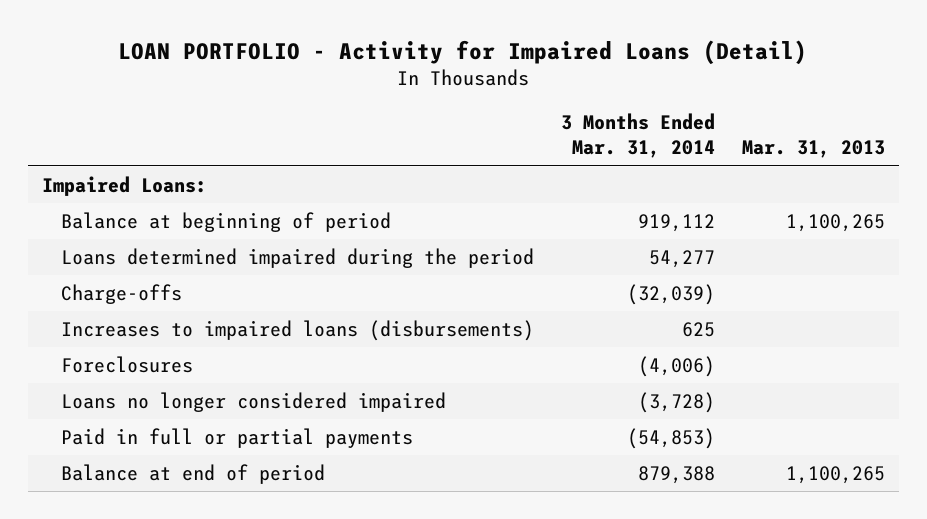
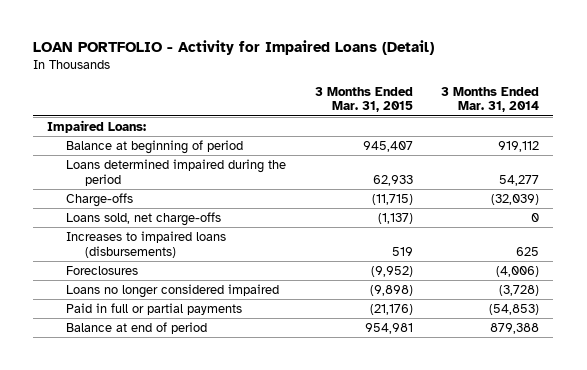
[741,140,885,159] Mar. 31, 2013 -> none
none -> [314,86,413,113] 3 Months Ended Mar. 31, 2015
none -> [66,211,222,226] Loans sold, net charge-offs

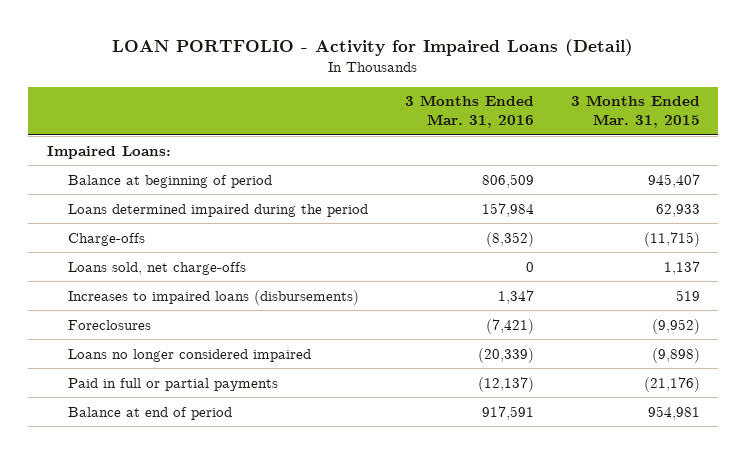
[441,86,540,113] 3 Months Ended Mar. 31, 2014 -> none
none -> [404,95,534,129] 3 Months Ended Mar. 31, 2016
[377,212,413,224] (1,137) -> [663,260,700,275] 1,137

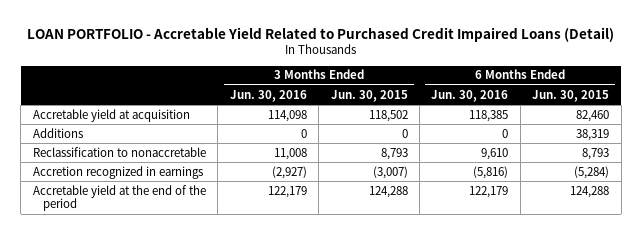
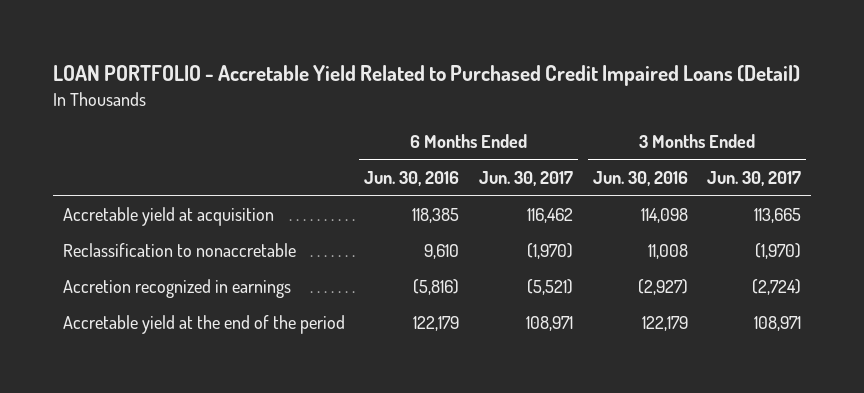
[330,89,408,102] Jun. 30, 2015 -> none
[532,89,610,102] Jun. 30, 2015 -> none
none -> [479,171,574,187] Jun. 30, 2017
none -> [707,171,802,187] Jun. 30, 2017
[32,127,83,138] Additions -> none

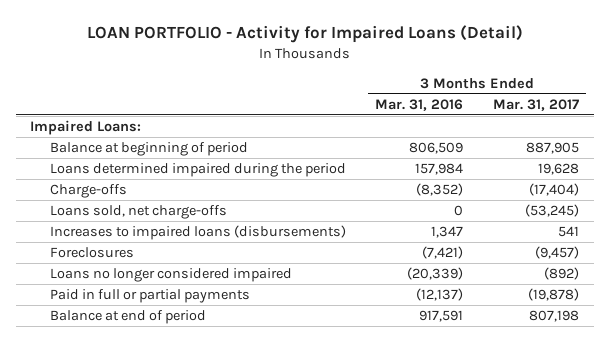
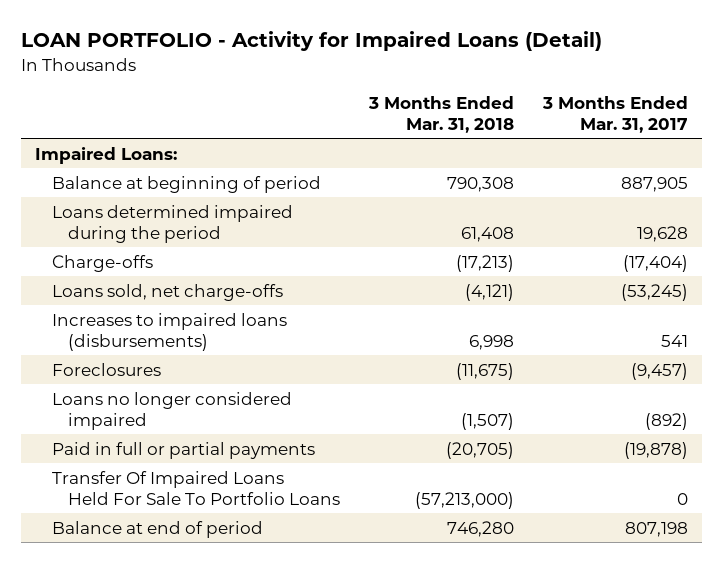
[375,98,464,111] Mar. 31, 2016 -> none
none -> [367,95,514,134] 3 Months Ended Mar. 31, 2018
none -> [51,470,340,506] Transfer Of Impaired Loans Held For Sale To Portfolio Loans

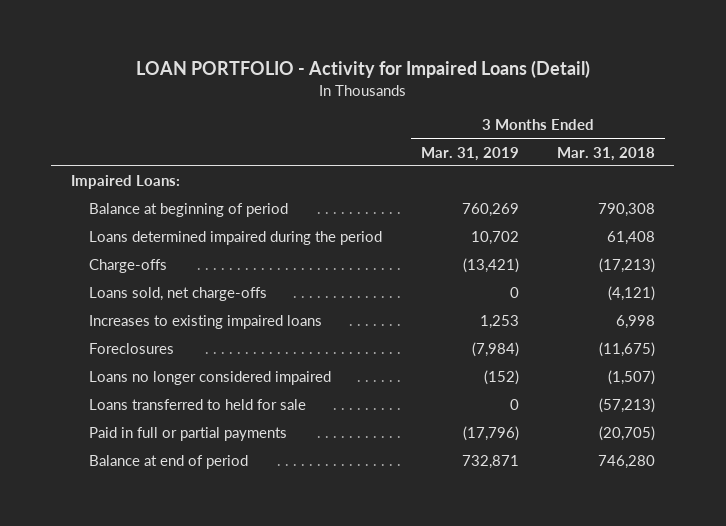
[541,95,688,134] 3 Months Ended Mar. 31, 2017 -> none
none -> [420,146,519,161] Mar. 31, 2019
[51,312,287,352] Increases to impaired loans (disbursements) -> [88,315,322,330] Increases to existing impaired loans
none -> [88,399,306,411] Loans transferred to held for sale
[51,470,340,506] Transfer Of Impaired Loans Held For Sale To Portfolio Loans -> none

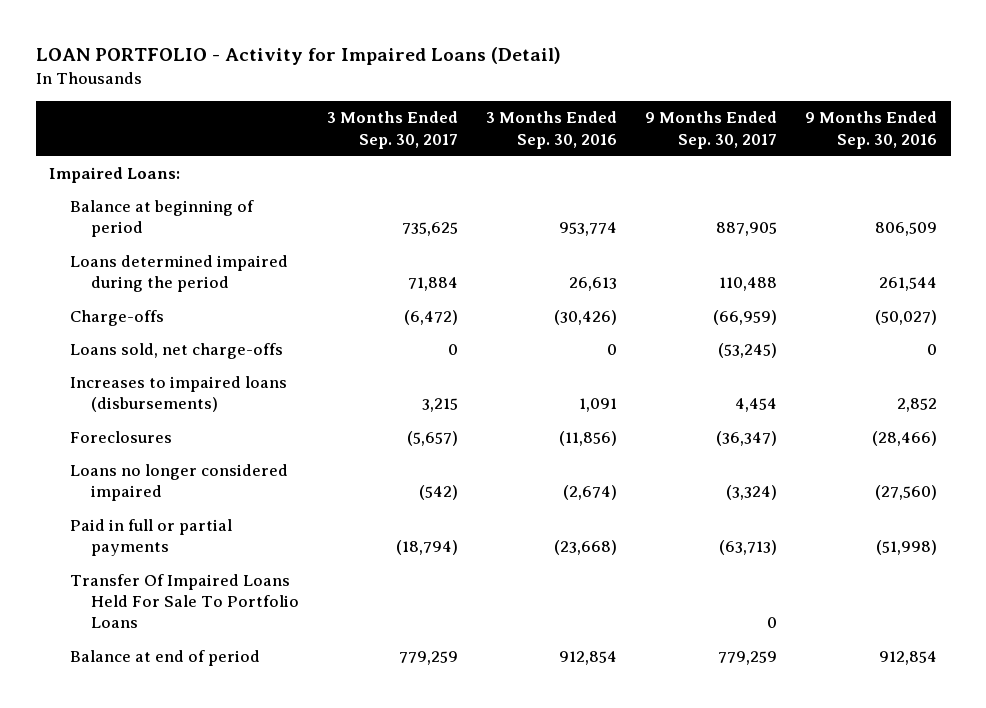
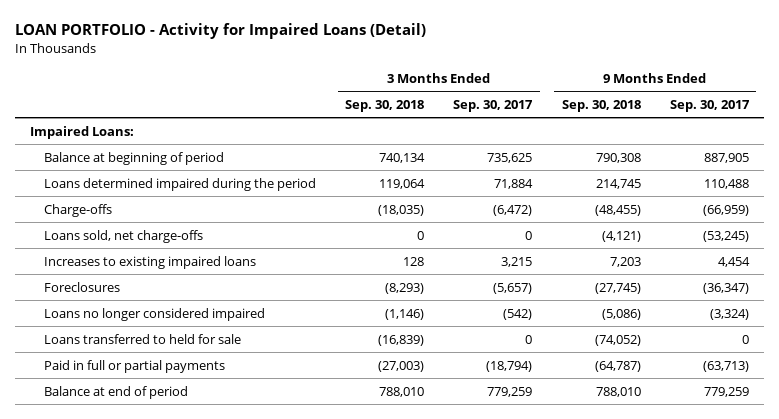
[486,111,618,149] 3 Months Ended Sep. 30, 2016 -> none
[804,111,937,149] 9 Months Ended Sep. 30, 2016 -> none
none -> [345,100,425,113] Sep. 30, 2018
none -> [561,100,641,113] Sep. 30, 2018
[70,375,288,412] Increases to impaired loans (disbursements) -> [43,255,256,269] Increases to existing impaired loans
none -> [43,333,241,344] Loans transferred to held for sale
[70,573,300,629] Transfer Of Impaired Loans Held For Sale To Portfolio Loans -> none

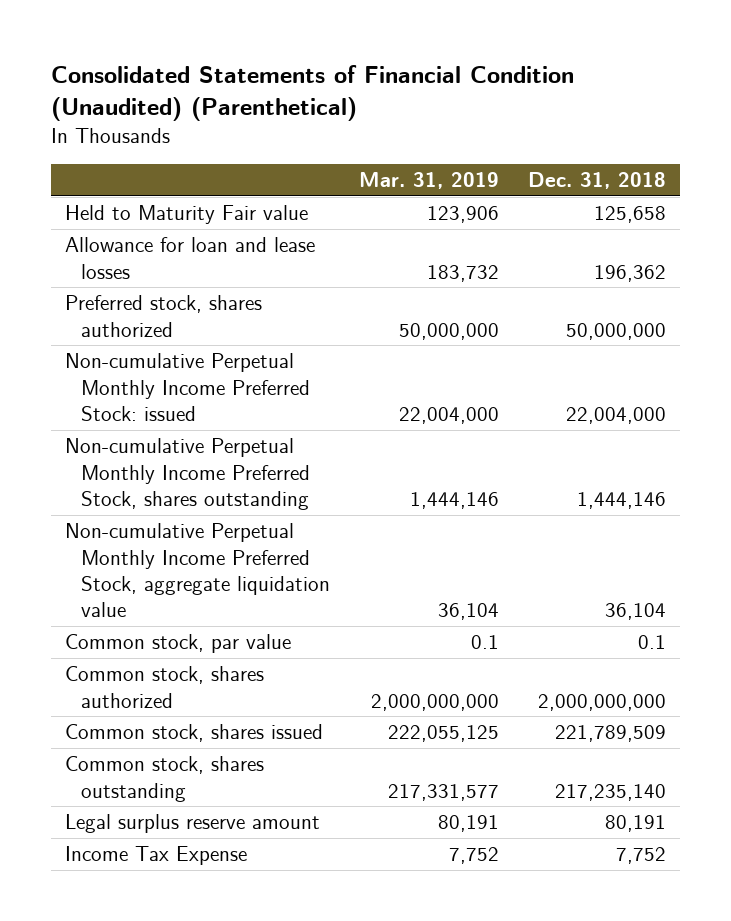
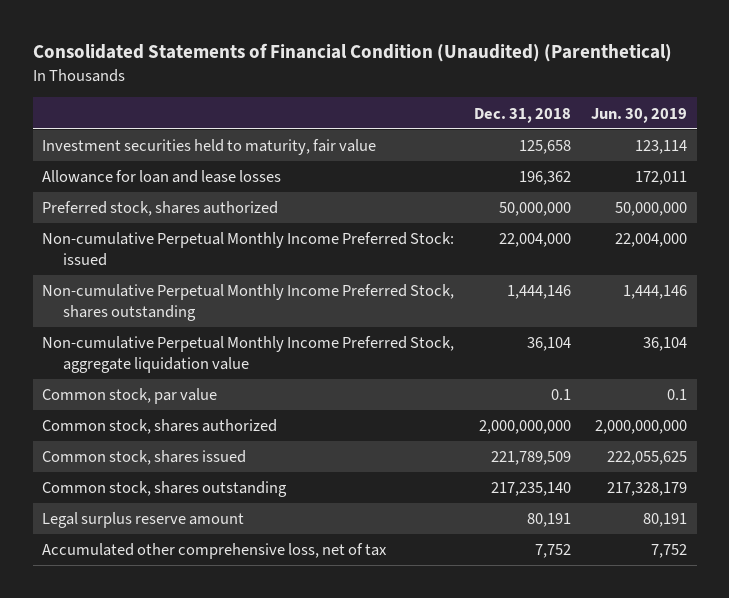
[358,171,499,189] Mar. 31, 2019 -> none
none -> [590,107,687,123] Jun. 30, 2019
[65,205,309,225] Held to Maturity Fair value -> [42,139,377,156] Investment securities held to maturity, fair value
[65,846,248,866] Income Tax Expense -> [42,543,388,560] Accumulated other comprehensive loss, net of tax

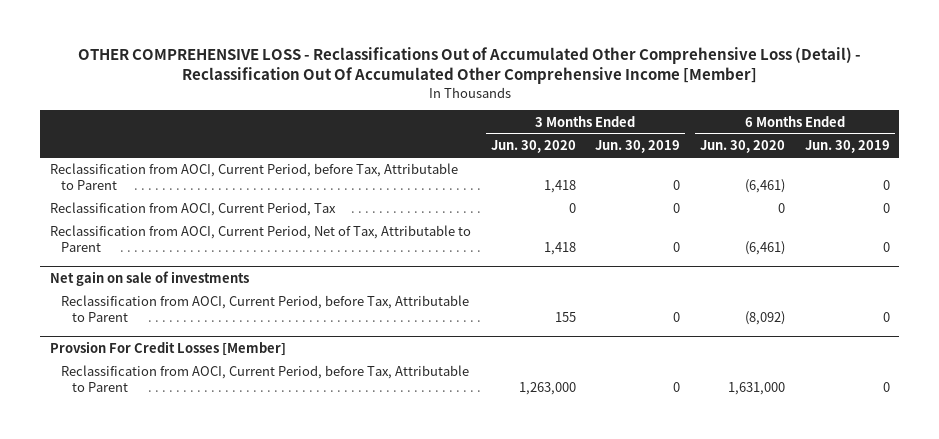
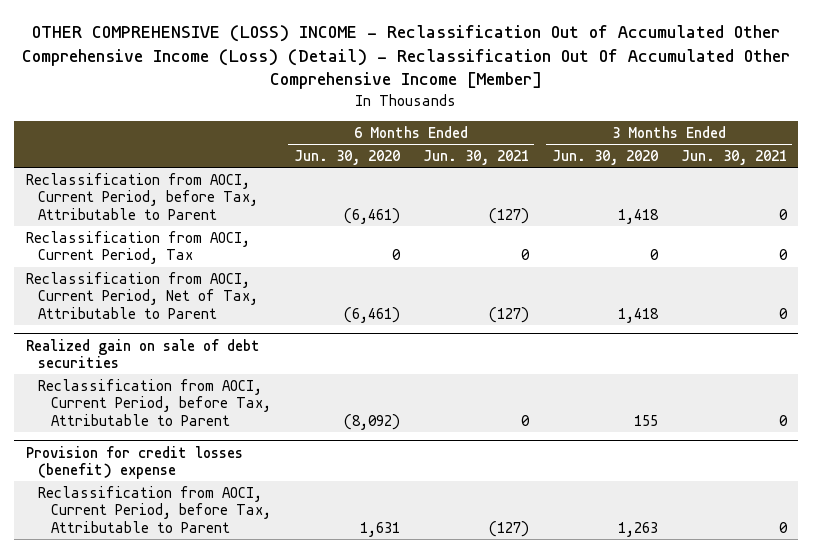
[77,47,861,85] OTHER COMPREHENSIVE LOSS - Reclassifications Out of Accumulated Other Comprehensive Loss (Detail) - Reclassification Out Of Accumulated Other Comprehensive Income [Member] -> [22,25,791,90] OTHER COMPREHENSIVE (LOSS) INCOME - Reclassification Out of Accumulated Other Comprehensive Income (Loss) (Detail) - Reclassification Out Of Accumulated Other Comprehensive Income [Member]
[595,140,681,154] Jun. 30, 2019 -> none
[804,140,890,154] Jun. 30, 2019 -> none
none -> [422,149,529,165] Jun. 30, 2021
none -> [680,149,787,165] Jun. 30, 2021
[49,271,249,287] Net gain on sale of investments -> [25,338,260,369] Realized gain on sale of debt securities
[49,341,286,357] Provsion For Credit Losses [Member] -> [25,445,243,480] Provision for credit losses (benefit) expense
[518,381,576,395] 1,263,000 -> [617,521,658,537] 1,263
[727,381,785,395] 1,631,000 -> [359,521,400,537] 1,631

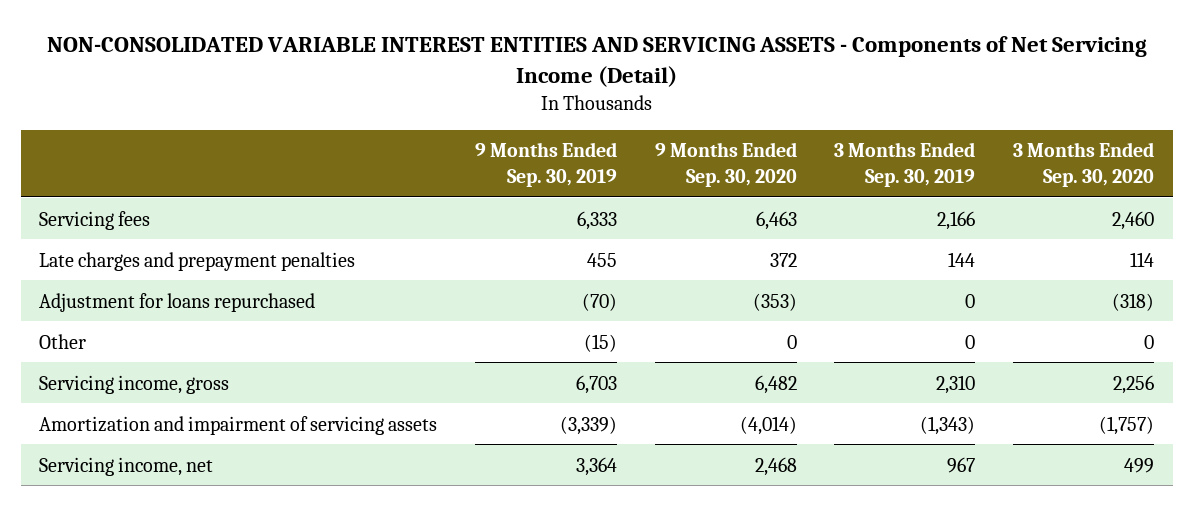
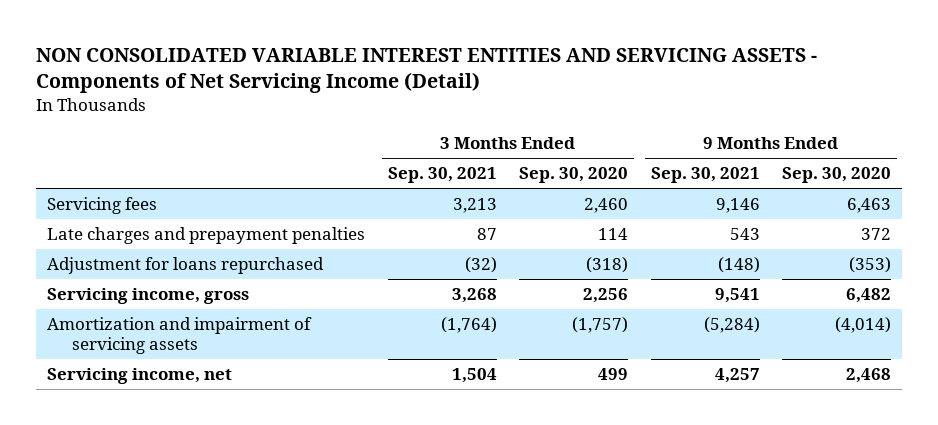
[46,35,1147,87] NON-CONSOLIDATED VARIABLE INTEREST ENTITIES AND SERVICING ASSETS - Components of Net Servicing Income (Detail) -> [35,48,817,94] NON CONSOLIDATED VARIABLE INTEREST ENTITIES AND SERVICING ASSETS - Components of Net Servicing Income (Detail)
[475,142,618,187] 9 Months Ended Sep. 30, 2019 -> none
[834,142,976,187] 3 Months Ended Sep. 30, 2019 -> none
none -> [387,167,497,184] Sep. 30, 2021
none -> [650,167,760,184] Sep. 30, 2021
[39,333,87,349] Other -> none

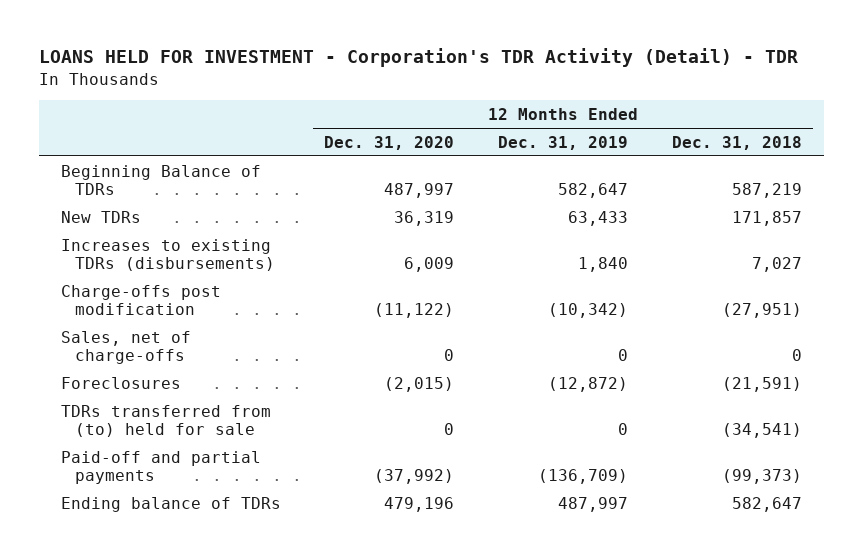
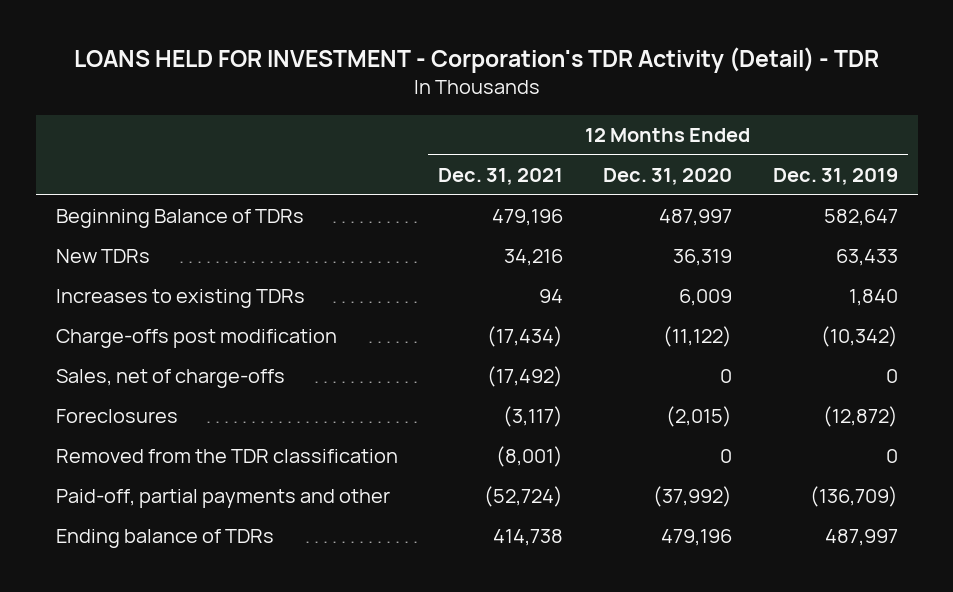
[671,135,802,150] Dec. 31, 2018 -> none
none -> [438,168,564,186] Dec. 31, 2021
[60,238,276,271] Increases to existing TDRs (disbursements) -> [55,289,305,309] Increases to existing TDRs
[60,404,271,437] TDRs transferred from (to) held for sale -> none
none -> [55,449,398,464] Removed from the TDR classification
[60,450,261,484] Paid-off and partial payments -> [55,489,390,509] Paid-off, partial payments and other

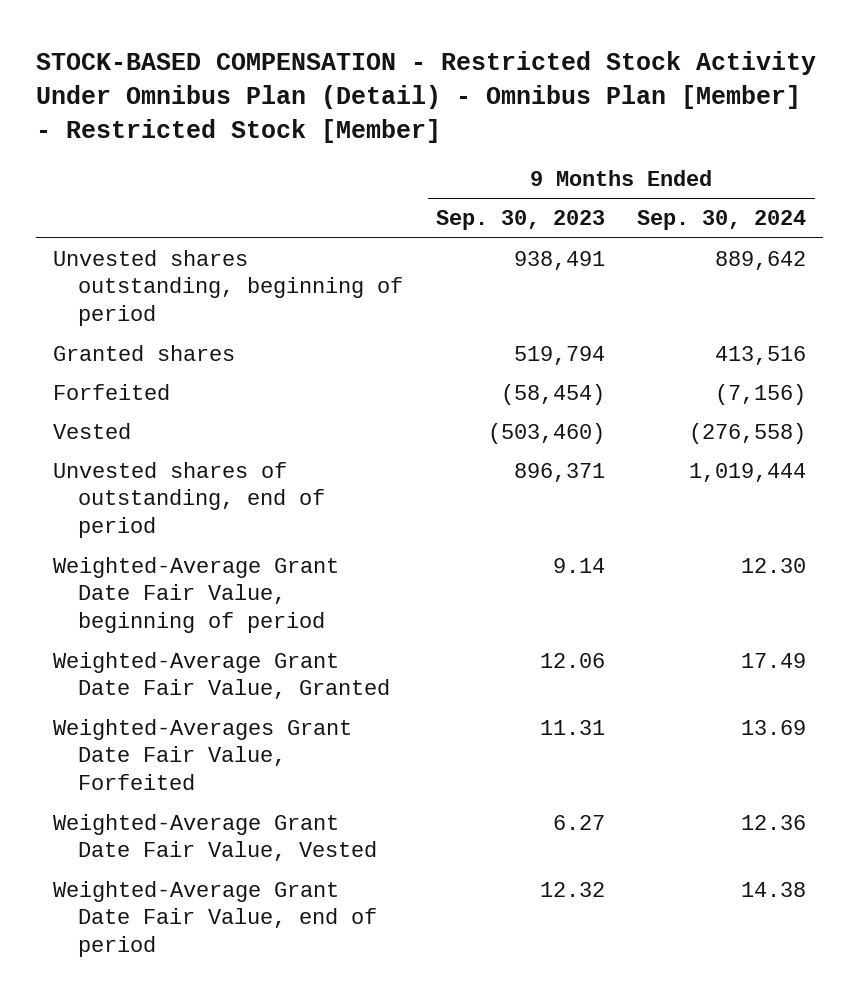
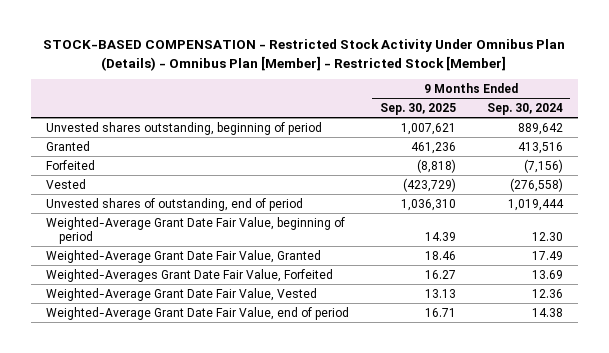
[36,51,817,144] STOCK-BASED COMPENSATION - Restricted Stock Activity Under Omnibus Plan (Detail) - Omnibus Plan [Member] - Restricted Stock [Member] -> [43,39,566,71] STOCK-BASED COMPENSATION - Restricted Stock Activity Under Omnibus Plan (Details) - Omnibus Plan [Member] - Restricted Stock [Member]
[435,210,605,231] Sep. 30, 2023 -> none
none -> [379,103,456,116] Sep. 30, 2025
[52,344,235,361] Granted shares -> [46,140,91,151] Granted

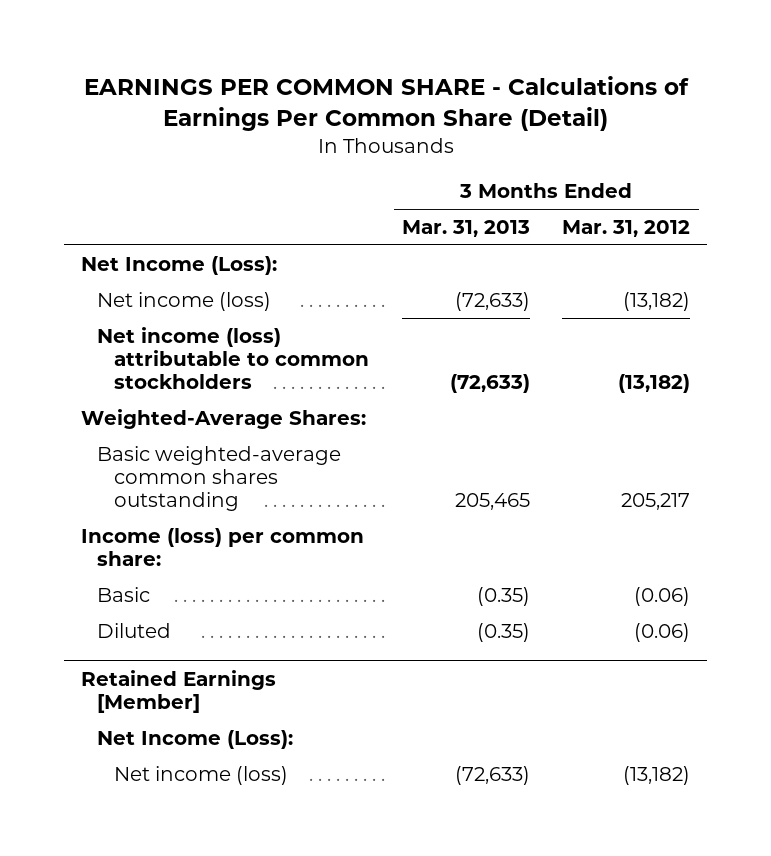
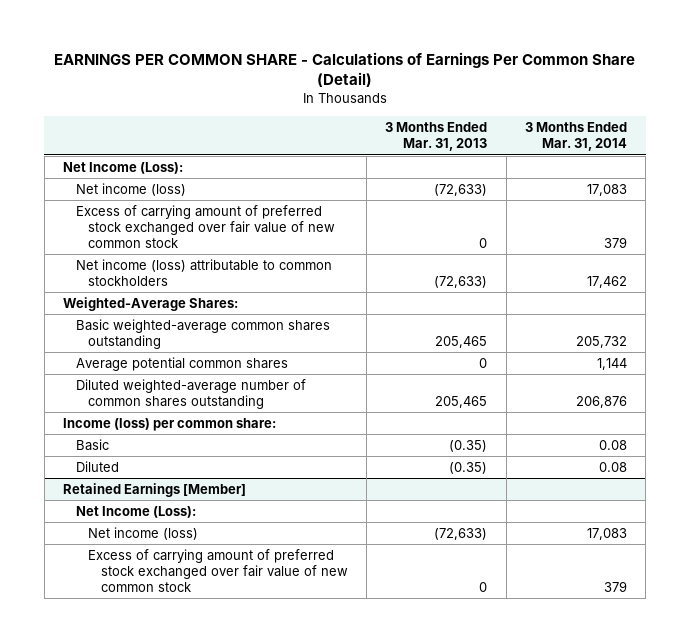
[562,219,691,237] Mar. 31, 2012 -> none
none -> [524,122,627,152] 3 Months Ended Mar. 31, 2014
none -> [75,204,336,249] Excess of carrying amount of preferred stock exchanged over fair value of new common stock
none -> [75,356,288,371] Average potential common shares
none -> [75,378,306,410] Diluted weighted-average number of common shares outstanding
none -> [88,548,349,593] Excess of carrying amount of preferred stock exchanged over fair value of new common stock

